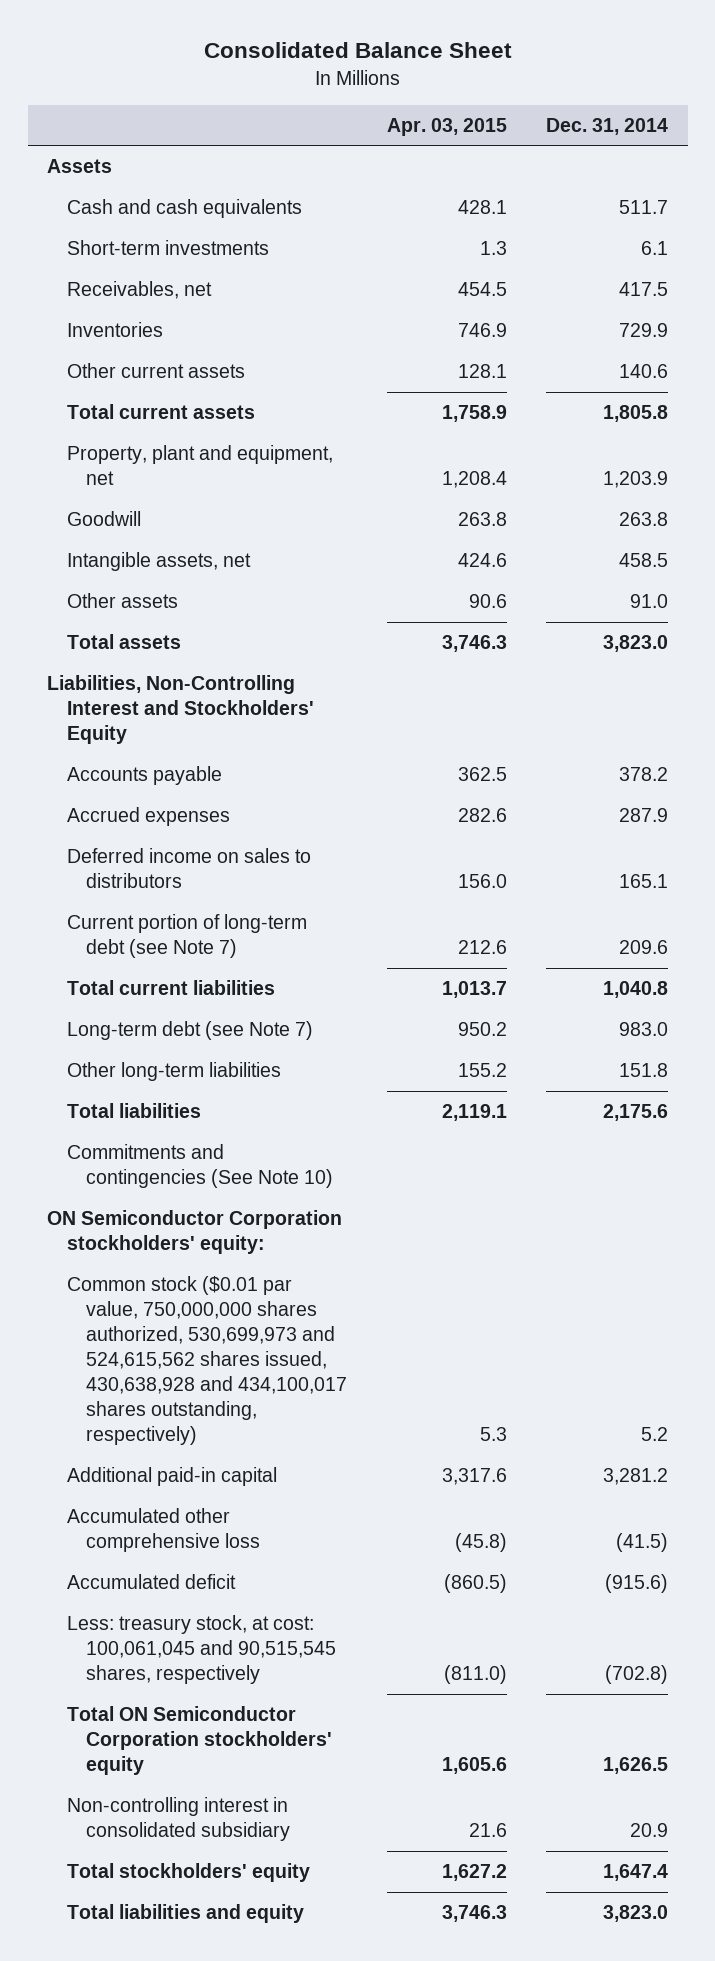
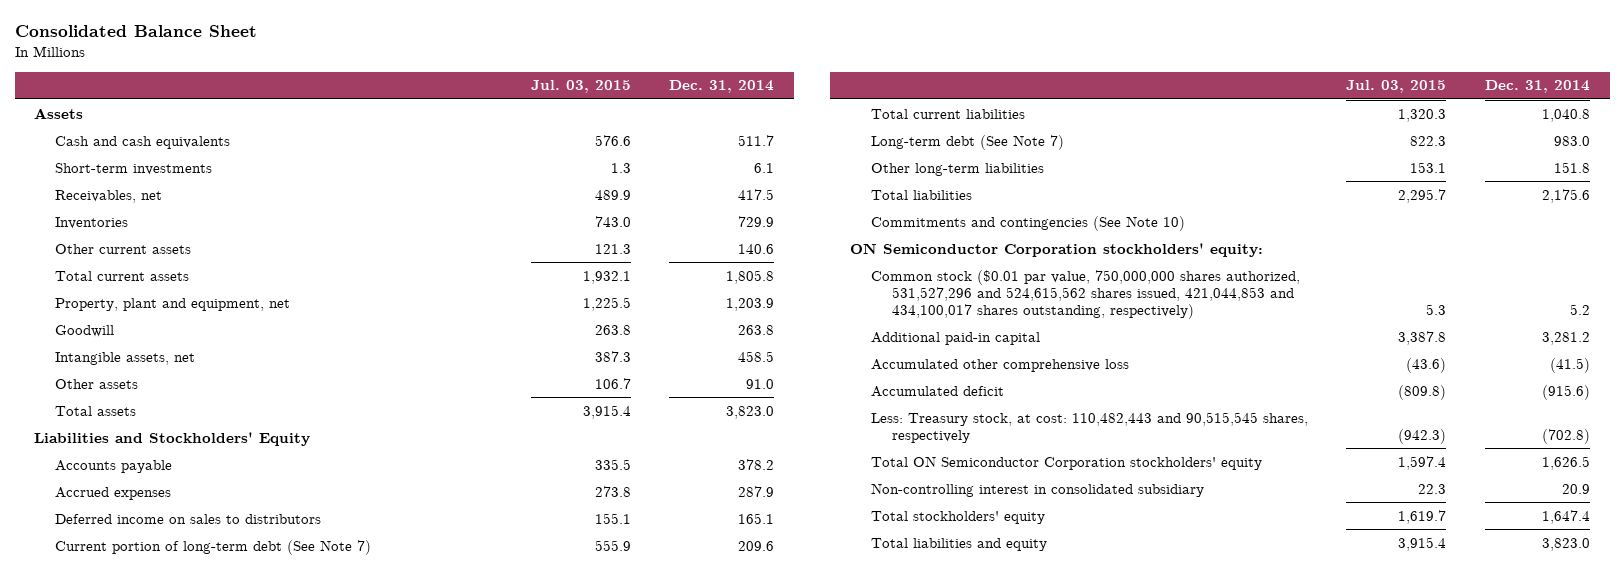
[386,117,507,136] Apr. 03, 2015 -> none
none -> [530,80,631,94] Jul. 03, 2015
[47,675,314,745] Liabilities, Non-Controlling Interest and Stockholders' Equity -> [34,431,311,446] Liabilities and Stockholders' Equity
[66,914,307,959] Current portion of long-term debt (see Note 7) -> [54,539,371,555] Current portion of long-term debt (See Note 7)
[66,1021,313,1041] Long-term debt (see Note 7) -> [870,134,1064,150] Long-term debt (See Note 7)
[66,1276,348,1446] Common stock ($0.01 par value, 750,000,000 shares authorized, 530,699,973 and 524,615,562 shares issued, 430,638,928 and 434,100,017 shares outstanding, respectively) -> [870,269,1300,319] Common stock ($0.01 par value, 750,000,000 shares authorized, 531,527,296 and 524,615,562 shares issued, 421,044,853 and 434,100,017 shares outstanding, respectively)
[66,1615,337,1685] Less: treasury stock, at cost: 100,061,045 and 90,515,545 shares, respectively -> [870,411,1308,443] Less: Treasury stock, at cost: 110,482,443 and 90,515,545 shares, respectively

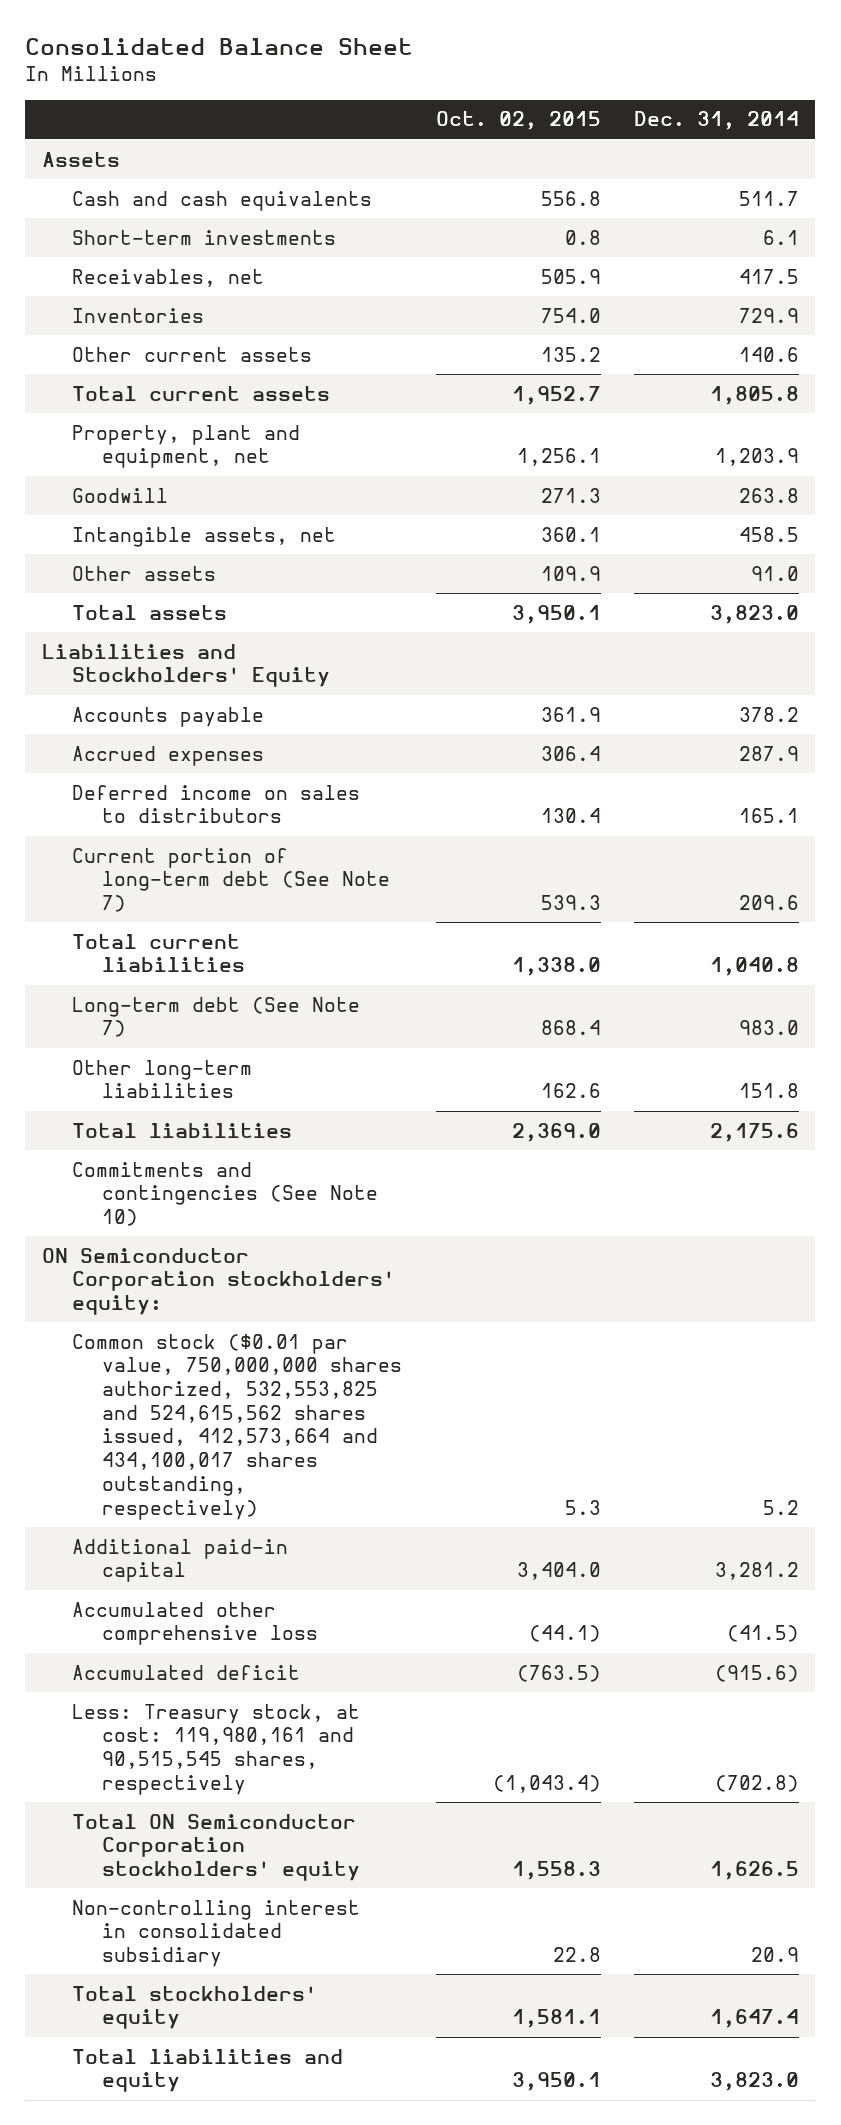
[530,80,631,94] Jul. 03, 2015 -> none
none -> [435,111,601,131] Oct. 02, 2015
[870,269,1300,319] Common stock ($0.01 par value, 750,000,000 shares authorized, 531,527,296 and 524,615,562 shares issued, 421,044,853 and 434,100,017 shares outstanding, respectively) -> [72,1333,403,1520] Common stock ($0.01 par value, 750,000,000 shares authorized, 532,553,825 and 524,615,562 shares issued, 412,573,664 and 434,100,017 shares outstanding, respectively)
[870,411,1308,443] Less: Treasury stock, at cost: 110,482,443 and 90,515,545 shares, respectively -> [72,1703,361,1795] Less: Treasury stock, at cost: 119,980,161 and 90,515,545 shares, respectively

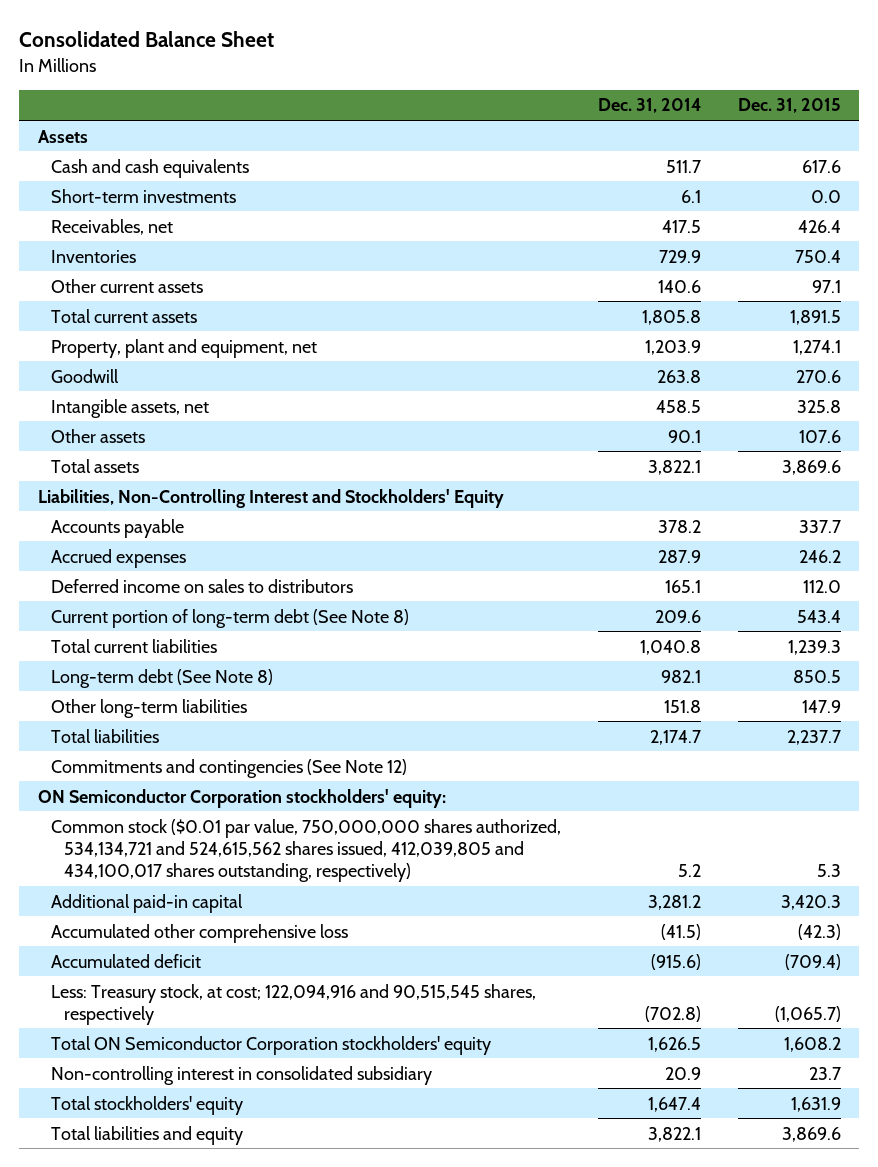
[435,111,601,131] Oct. 02, 2015 -> none
none -> [737,98,841,114] Dec. 31, 2015
[750,565,799,581] 91.0 -> [667,429,701,443] 90.1
[709,604,799,624] 3,823.0 -> [647,459,701,475] 3,822.1
[41,643,331,688] Liabilities and Stockholders' Equity -> [37,488,504,508] Liabilities, Non-Controlling Interest and Stockholders' Equity
[72,847,391,913] Current portion of long-term debt (See Note 7) -> [50,608,409,628] Current portion of long-term debt (See Note 8)
[72,996,361,1038] Long-term debt (See Note 7) -> [50,668,273,688] Long-term debt (See Note 8)
[738,1020,799,1036] 983.0 -> [660,669,701,683] 982.1
[709,1122,799,1142] 2,175.6 -> [649,729,701,745] 2,174.7
[72,1161,379,1227] Commitments and contingencies (See Note 10) -> [50,758,407,778] Commitments and contingencies (See Note 12)
[72,1333,403,1520] Common stock ($0.01 par value, 750,000,000 shares authorized, 532,553,825 and 524,615,562 shares issued, 412,573,664 and 434,100,017 shares outstanding, respectively) -> [50,818,561,882] Common stock ($0.01 par value, 750,000,000 shares authorized, 534,134,721 and 524,615,562 shares issued, 412,039,805 and 434,100,017 shares outstanding, respectively)
[72,1703,361,1795] Less: Treasury stock, at cost: 119,980,161 and 90,515,545 shares, respectively -> [50,983,536,1025] Less: Treasury stock, at cost; 122,094,916 and 90,515,545 shares, respectively
[709,2072,799,2092] 3,823.0 -> [647,1126,701,1142] 3,822.1

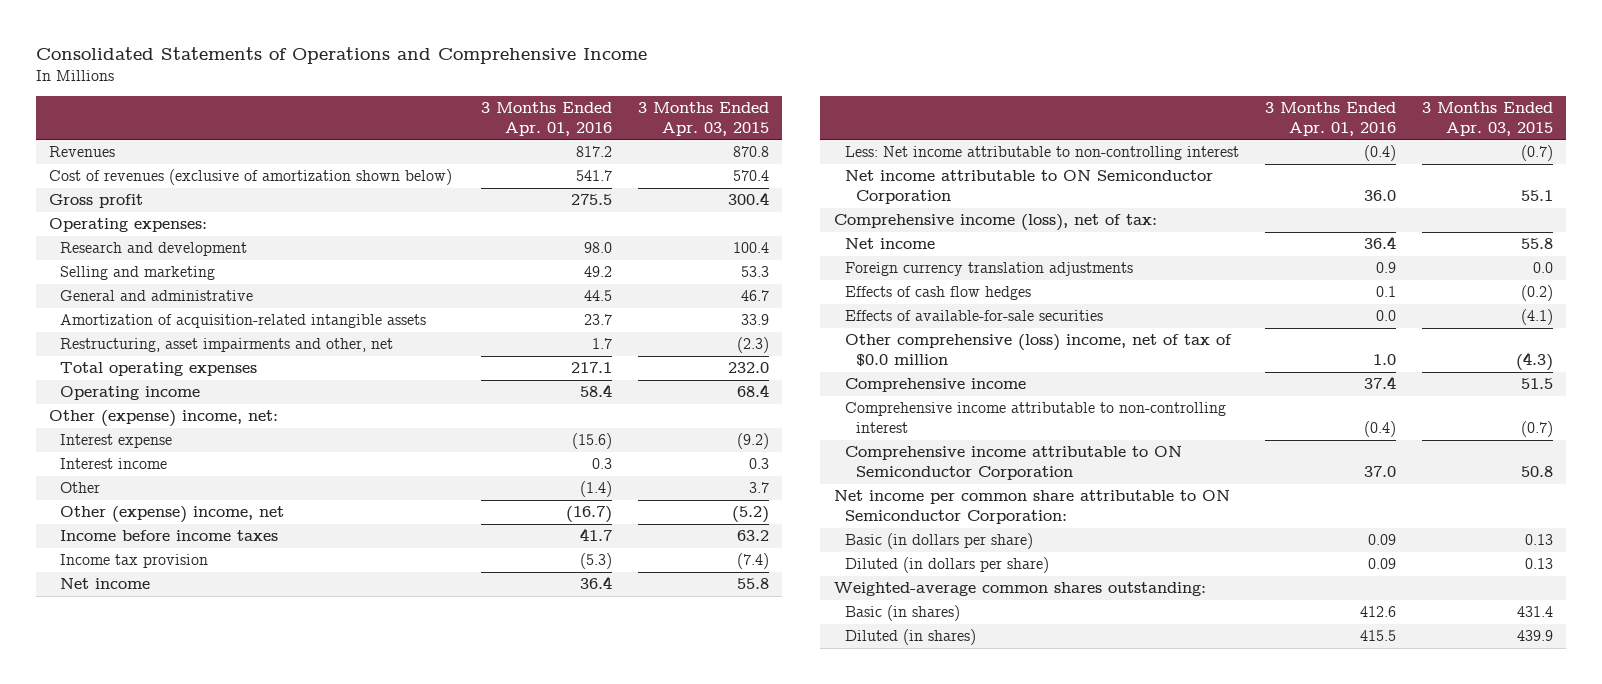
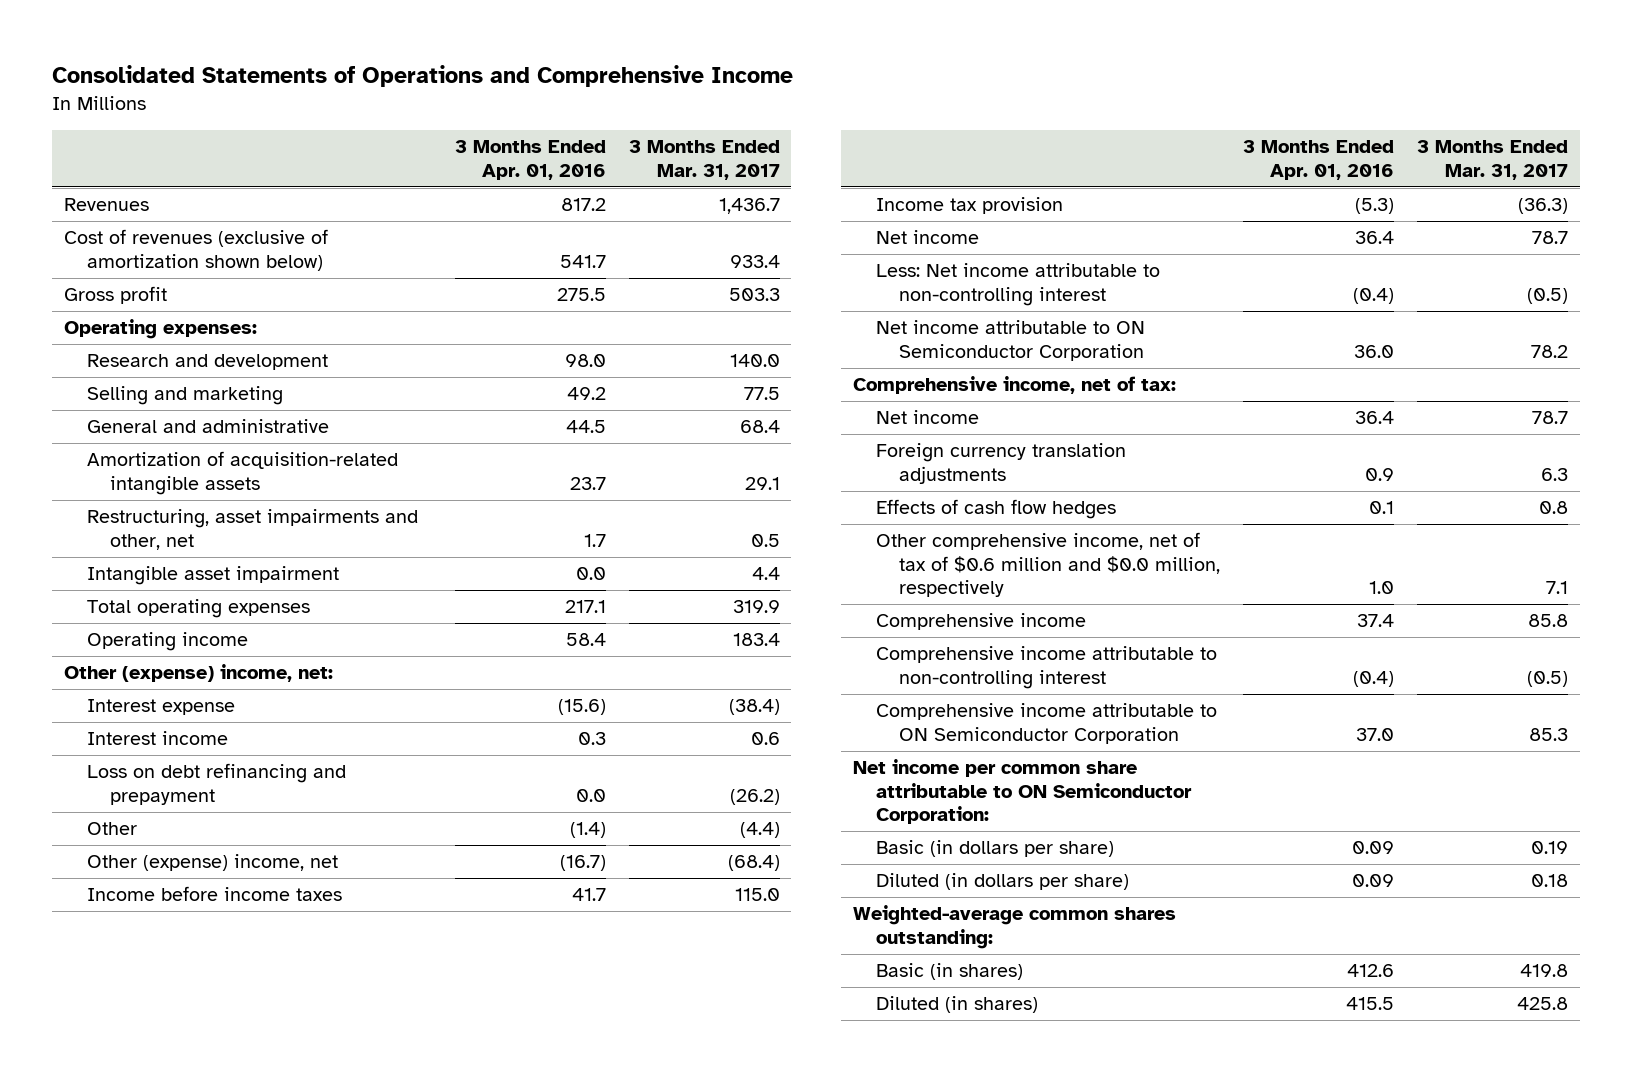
[637,102,769,136] 3 Months Ended Apr. 03, 2015 -> none
none -> [628,140,780,180] 3 Months Ended Mar. 31, 2017
none -> [87,566,340,586] Intangible asset impairment
none -> [87,763,347,805] Loss on debt refinancing and prepayment
[833,214,1157,232] Comprehensive income (loss), net of tax: -> [852,376,1176,395] Comprehensive income, net of tax:
[844,310,1103,322] Effects of available-for-sale securities -> none
[844,334,1232,366] Other comprehensive (loss) income, net of tax of $0.0 million -> [875,532,1220,597] Other comprehensive income, net of tax of $0.6 million and $0.0 million, respectively

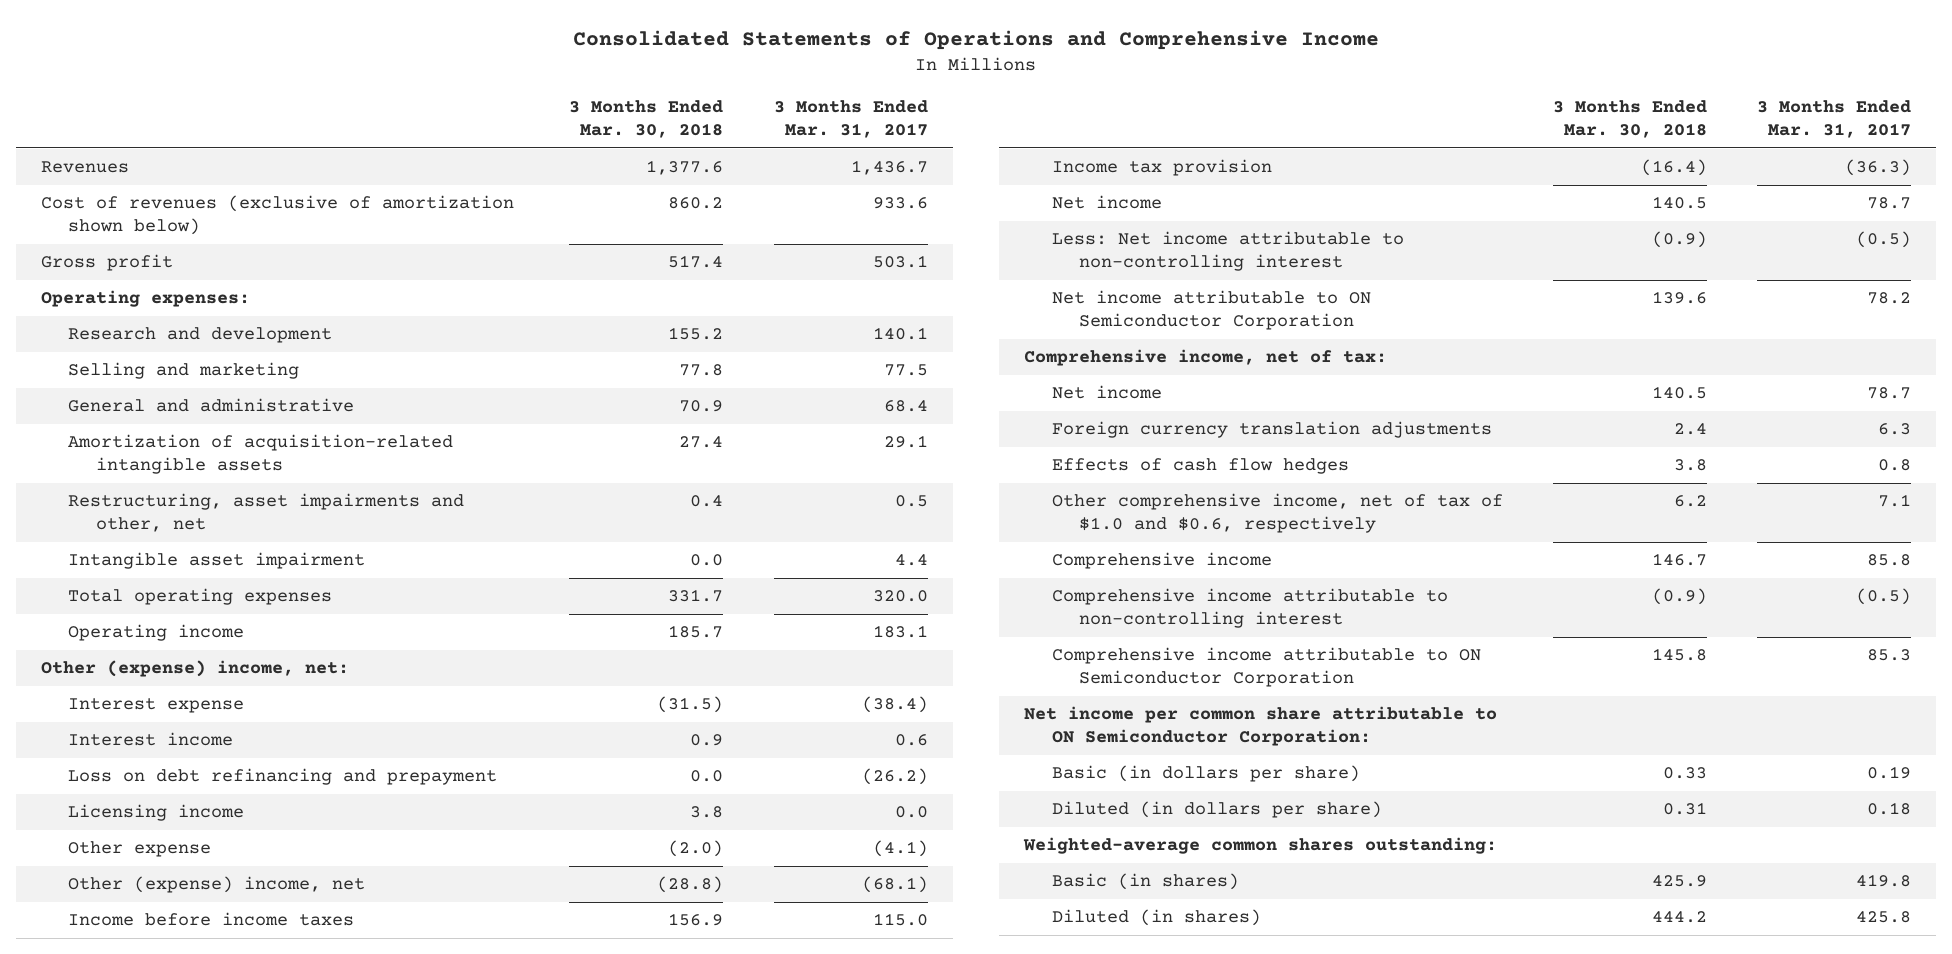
[454,140,606,180] 3 Months Ended Apr. 01, 2016 -> none
none -> [569,100,724,139] 3 Months Ended Mar. 30, 2018
[729,254,780,268] 933.4 -> [872,197,928,210] 933.6
[728,288,780,302] 503.3 -> [872,255,928,269] 503.1
[729,354,780,368] 140.0 -> [872,327,928,341] 140.1
[732,600,780,614] 319.9 -> [872,590,928,603] 320.0
[732,633,780,647] 183.4 -> [872,625,928,639] 183.1
none -> [68,804,245,822] Licensing income
[87,822,138,836] Other -> [68,841,212,858] Other expense
[739,822,780,839] (4.4) -> [872,840,928,858] (4.1)
[727,855,780,872] (68.4) -> [861,876,928,894] (68.1)
[875,532,1220,597] Other comprehensive income, net of tax of $0.6 million and $0.0 million, respectively -> [1051,493,1503,534] Other comprehensive income, net of tax of $1.0 and $0.6, respectively

